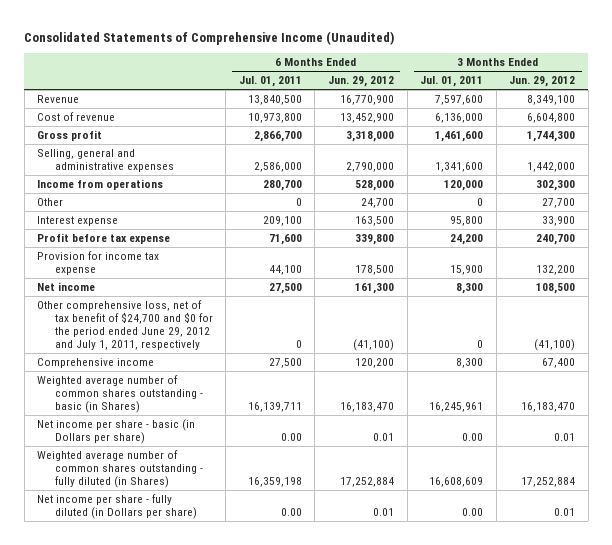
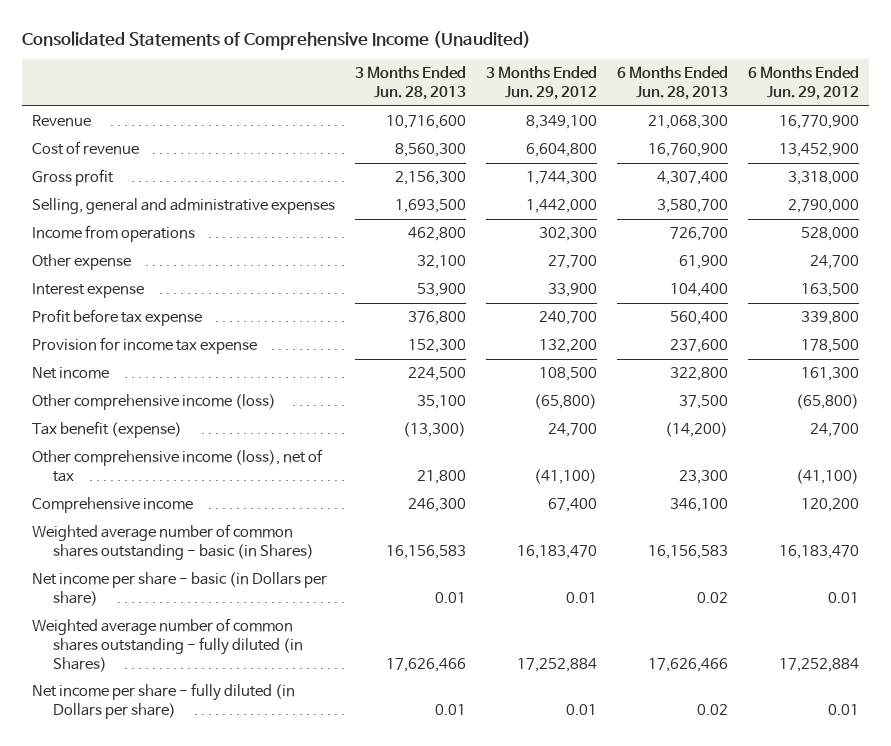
[238,76,302,88] Jul. 01, 2011 -> none
[420,76,484,88] Jul. 01, 2011 -> none
none -> [354,66,466,101] 3 Months Ended Jun. 28, 2013
none -> [616,66,728,101] 6 Months Ended Jun. 28, 2013
[37,198,64,207] Other -> [31,254,131,271] Other expense
none -> [31,394,276,411] Other comprehensive income (loss)
none -> [31,421,182,439] Tax benefit (expense)
[37,300,213,351] Other comprehensive loss, net of tax benefit of $24,700 and $0 for the period ended June 29, 2012 and July 1, 2011, respectively -> [31,449,323,482] Other comprehensive income (loss), net of tax

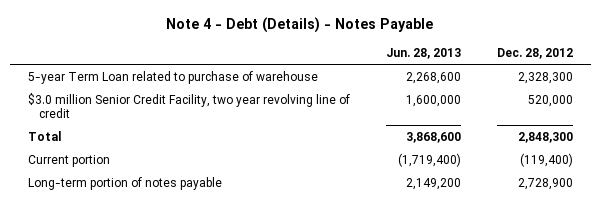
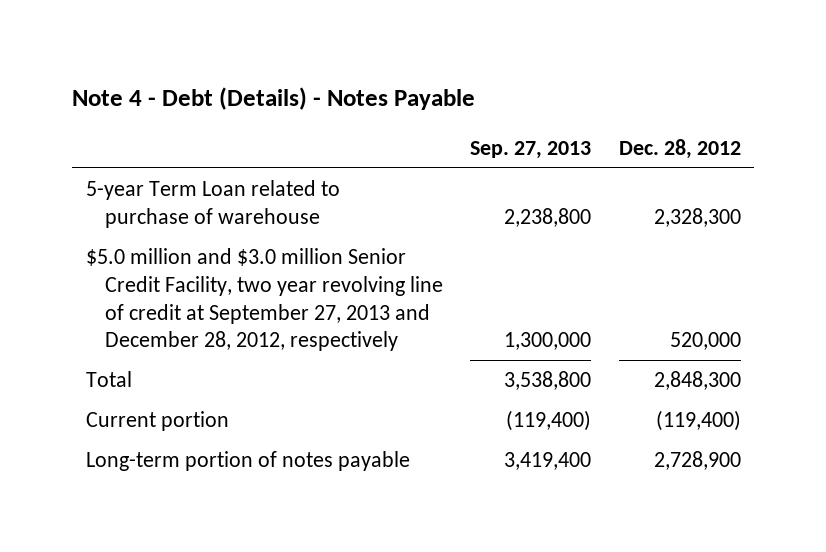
[385,47,461,59] Jun. 28, 2013 -> none
none -> [470,140,592,159] Sep. 27, 2013
[27,92,350,119] $3.0 million Senior Credit Facility, two year revolving line of credit -> [85,248,443,352] $5.0 million and $3.0 million Senior Credit Facility, two year revolving line of credit at September 27, 2013 and December 28, 2012, respectively

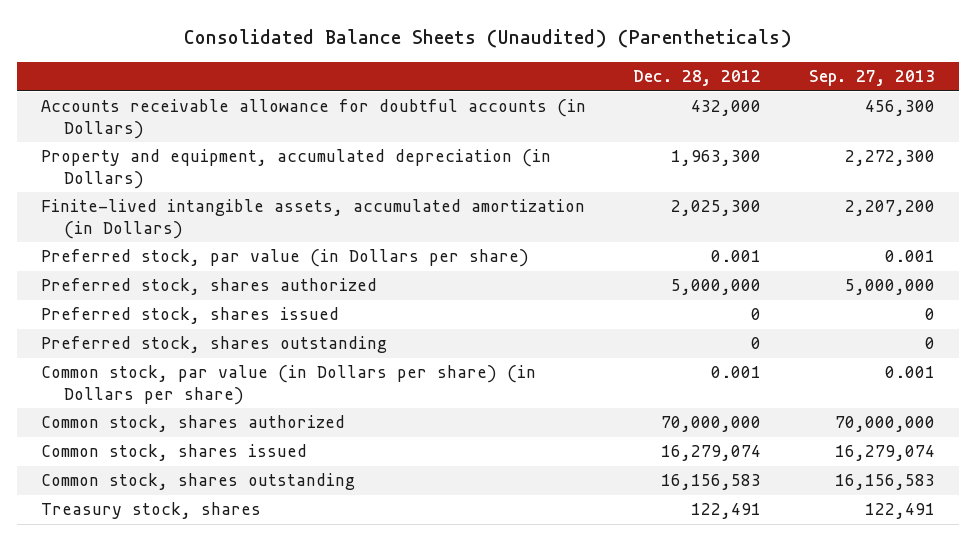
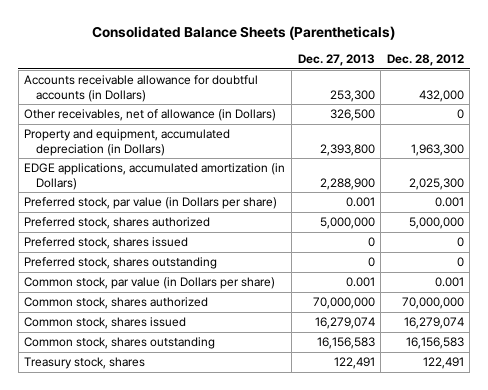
[183,29,792,49] Consolidated Balance Sheets (Unaudited) (Parentheticals) -> [92,25,396,40] Consolidated Balance Sheets (Parentheticals)
[809,70,936,87] Sep. 27, 2013 -> none
none -> [297,54,375,67] Dec. 27, 2013
none -> [24,109,277,122] Other receivables, net of allowance (in Dollars)
[40,199,585,239] Finite-lived intangible assets, accumulated amortization (in Dollars) -> [24,163,286,190] EDGE applications, accumulated amortization (in Dollars)
[40,365,536,405] Common stock, par value (in Dollars per share) (in Dollars per share) -> [24,277,276,290] Common stock, par value (in Dollars per share)

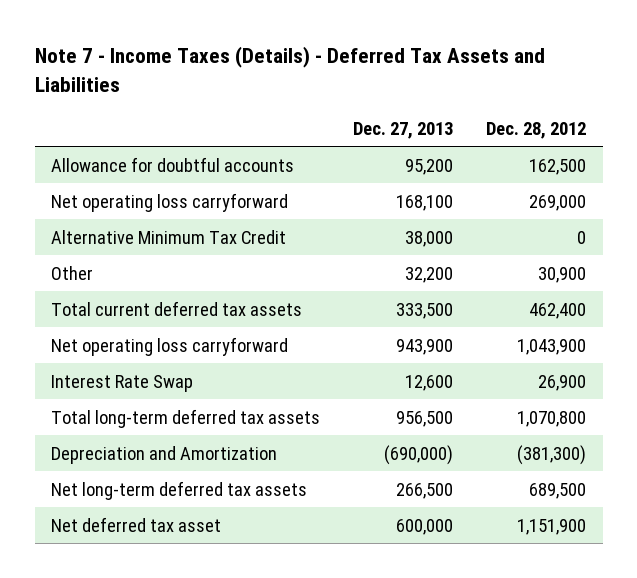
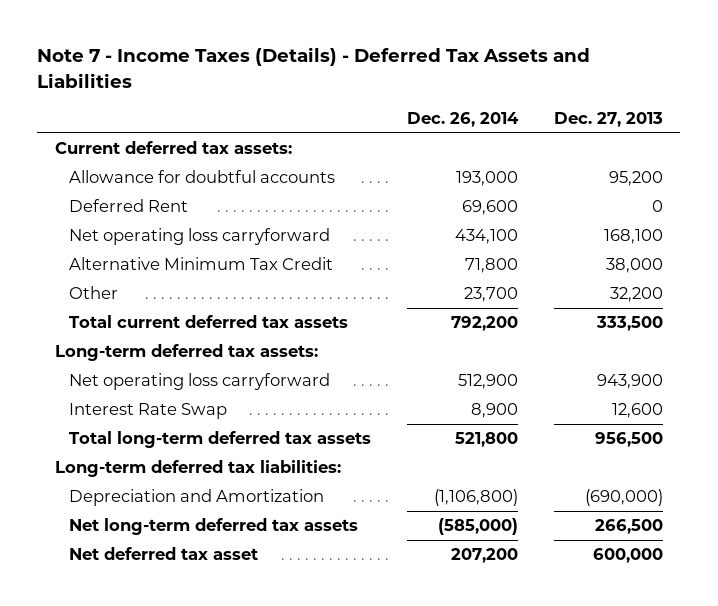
[486,121,587,139] Dec. 28, 2012 -> none
none -> [407,111,520,127] Dec. 26, 2014
none -> [54,141,292,155] Current deferred tax assets:
none -> [69,199,189,213] Deferred Rent
none -> [54,344,318,362] Long-term deferred tax assets:
none -> [54,460,341,478] Long-term deferred tax liabilities:

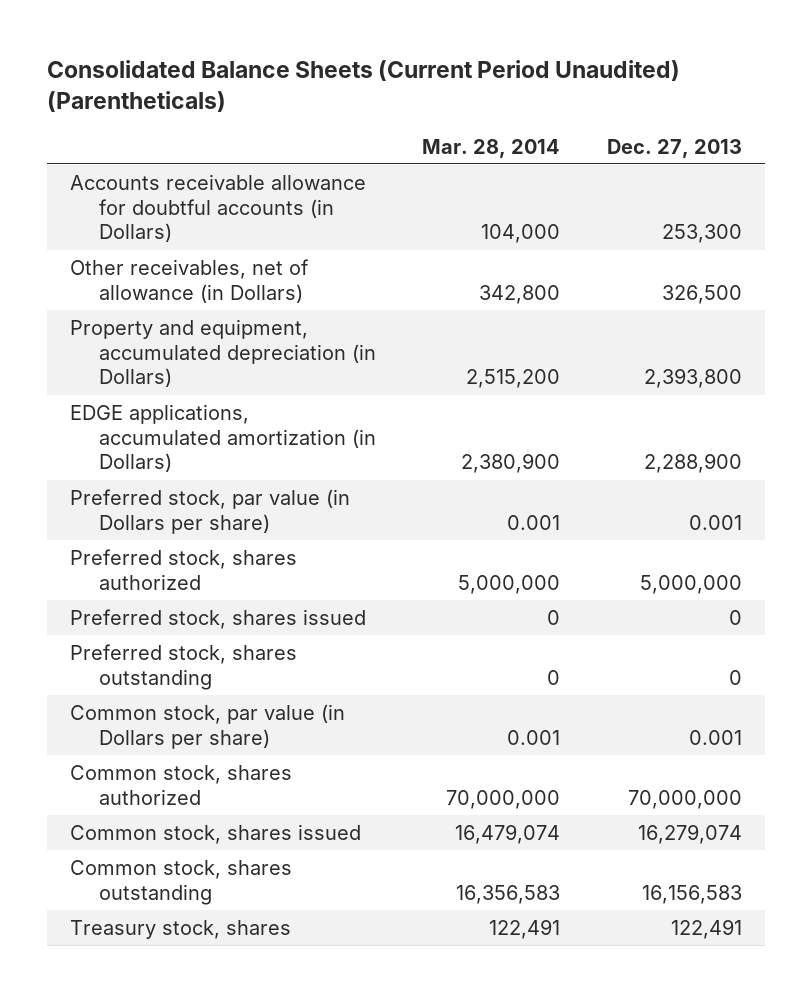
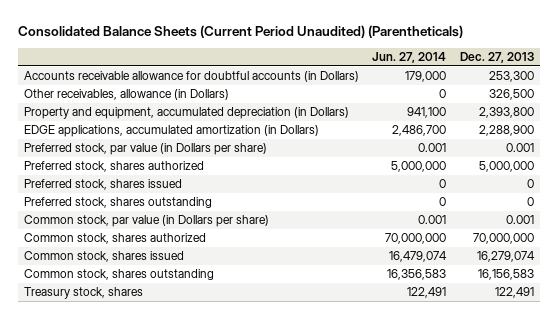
[422,138,561,158] Mar. 28, 2014 -> none
none -> [372,52,447,64] Jun. 27, 2014
[70,259,310,303] Other receivables, net of allowance (in Dollars) -> [24,89,230,101] Other receivables, allowance (in Dollars)

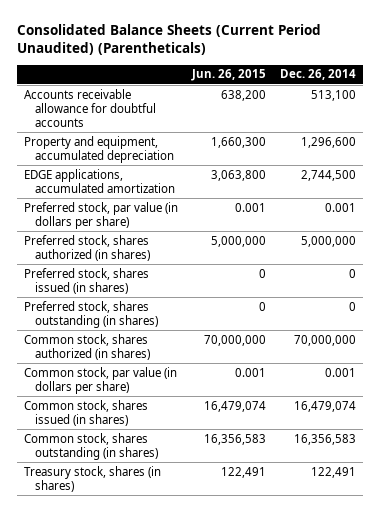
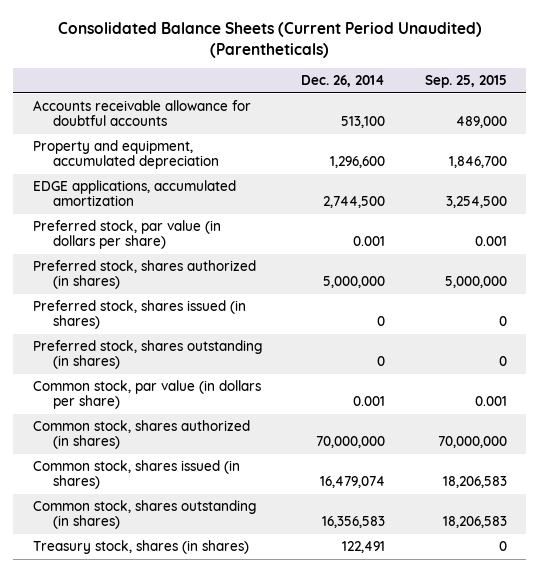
[191,69,267,82] Jun. 26, 2015 -> none
none -> [424,74,507,88] Sep. 25, 2015
[24,333,151,360] Common stock, shares authorized (in shares) -> [33,420,251,450] Common stock, shares authorized (in shares)

